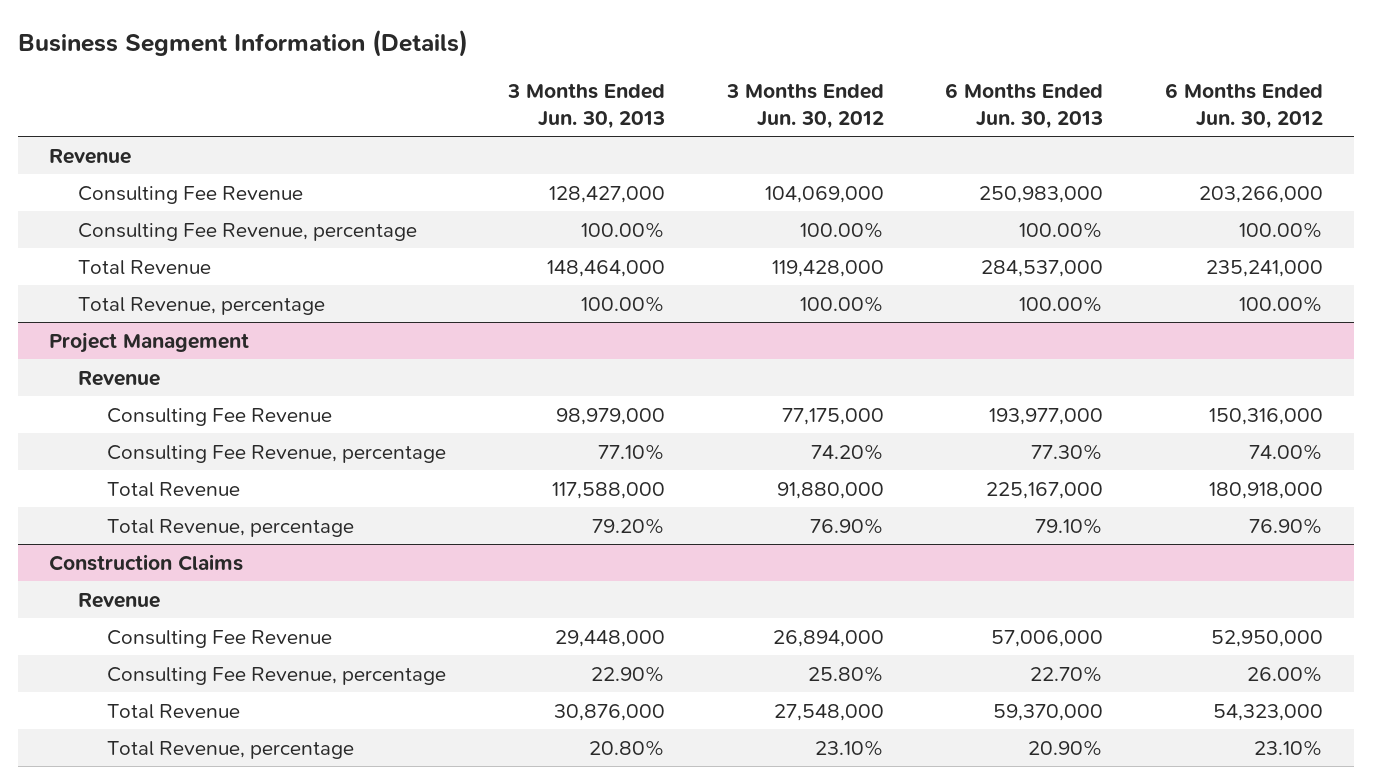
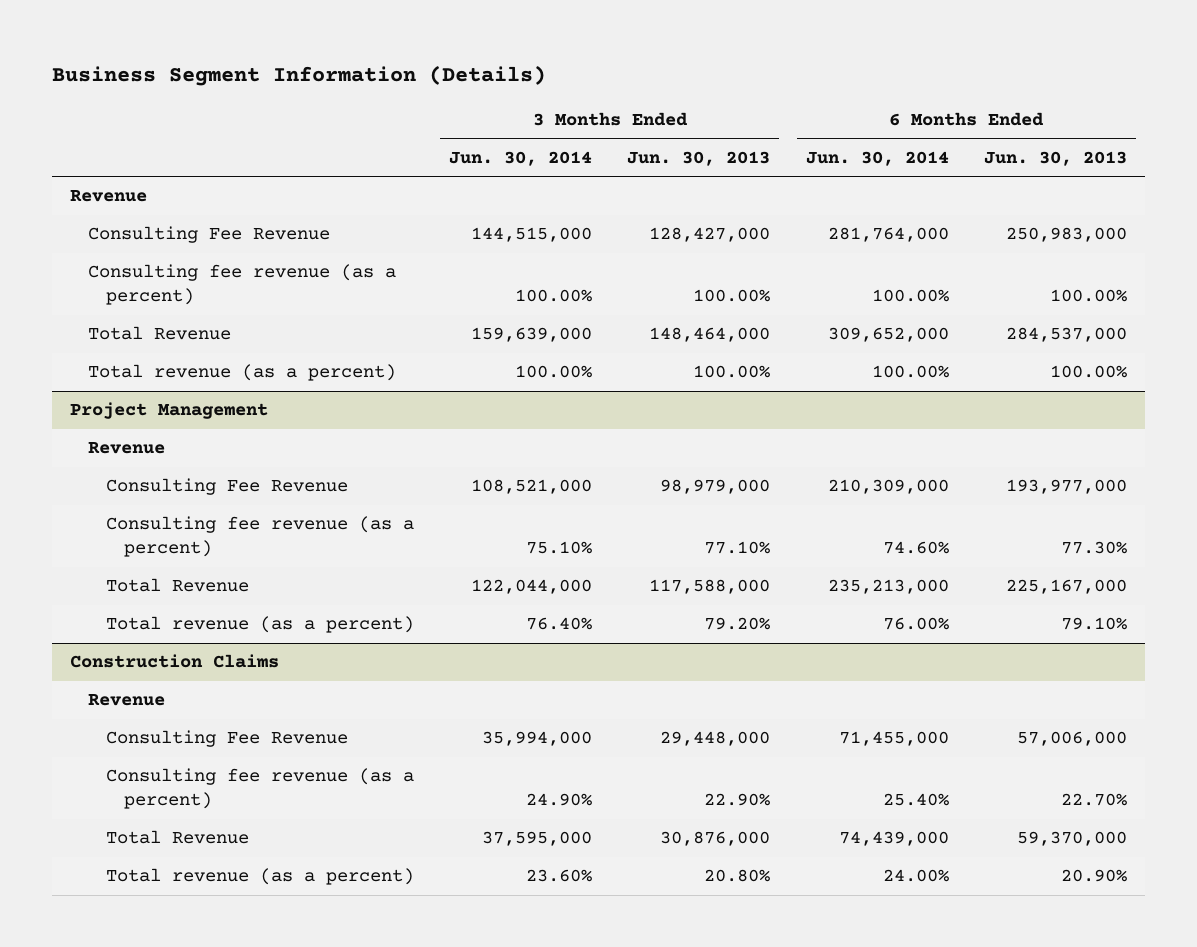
[725,83,884,130] 3 Months Ended Jun. 30, 2012 -> none
[1165,83,1324,130] 6 Months Ended Jun. 30, 2012 -> none
none -> [448,150,592,166] Jun. 30, 2014
none -> [805,150,949,166] Jun. 30, 2014
[78,222,418,241] Consulting Fee Revenue, percentage -> [87,264,396,306] Consulting fee revenue (as a percent)
[78,296,326,315] Total Revenue, percentage -> [87,364,396,382] Total revenue (as a percent)
[106,444,446,463] Consulting Fee Revenue, percentage -> [105,516,414,558] Consulting fee revenue (as a percent)
[106,518,354,537] Total Revenue, percentage -> [105,616,414,634] Total revenue (as a percent)
[106,666,446,685] Consulting Fee Revenue, percentage -> [105,768,414,810] Consulting fee revenue (as a percent)
[106,740,354,759] Total Revenue, percentage -> [105,868,414,886] Total revenue (as a percent)

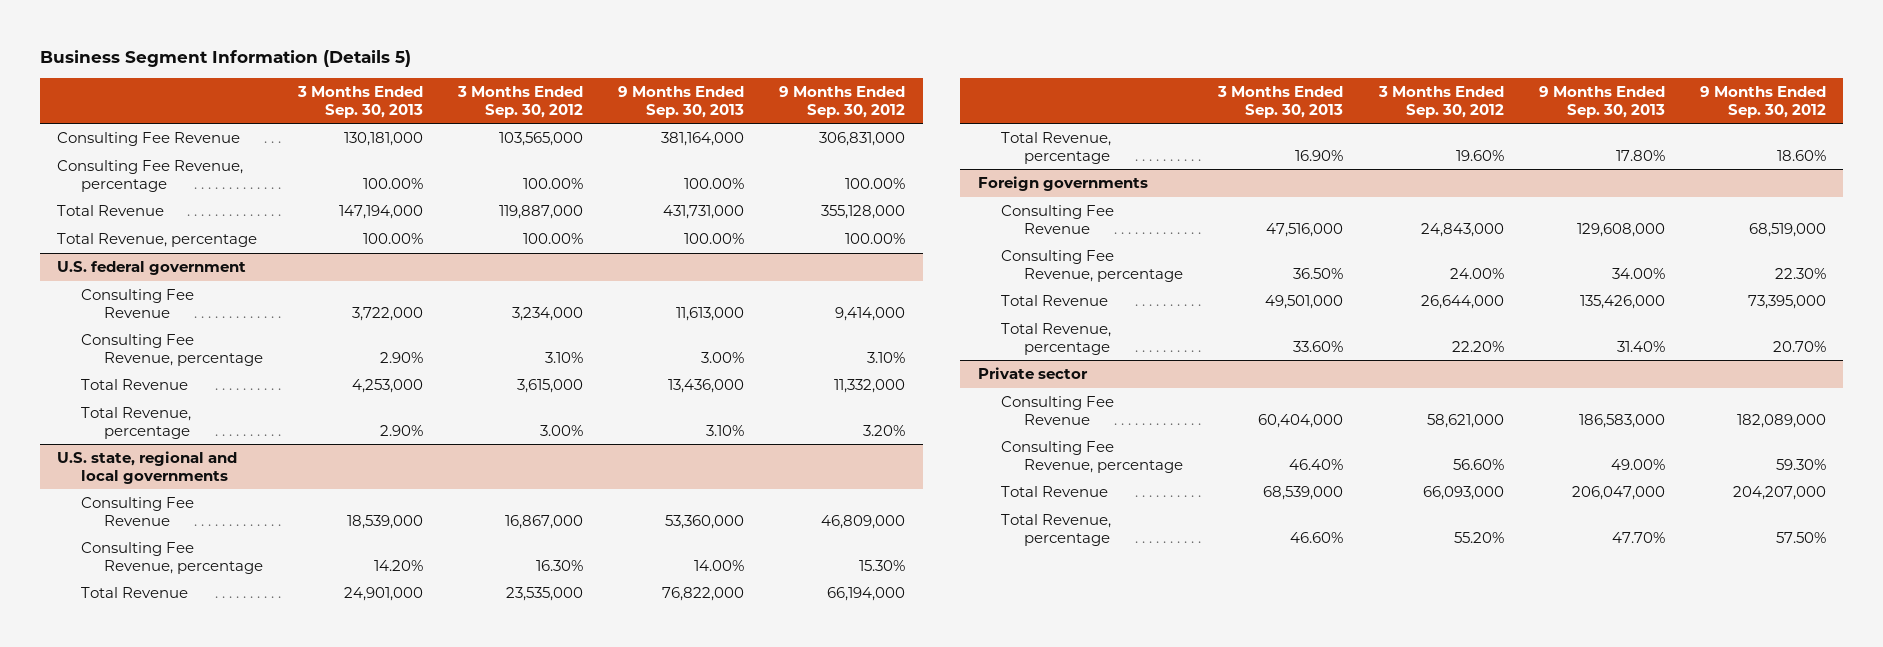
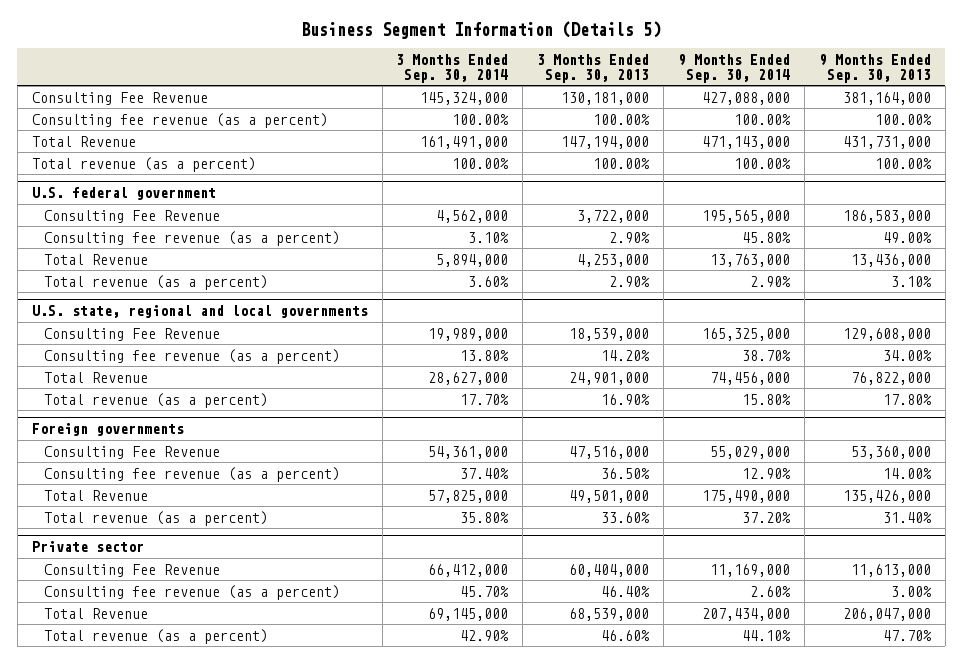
[457,86,584,118] 3 Months Ended Sep. 30, 2012 -> none
[779,86,906,118] 9 Months Ended Sep. 30, 2012 -> none
none -> [396,53,509,83] 3 Months Ended Sep. 30, 2014
none -> [678,53,791,83] 9 Months Ended Sep. 30, 2014
[57,160,244,192] Consulting Fee Revenue, percentage -> [31,112,328,128] Consulting fee revenue (as a percent)
[57,233,258,248] Total Revenue, percentage -> [31,156,256,172] Total revenue (as a percent)
[676,306,745,321] 11,613,000 -> [842,209,931,223] 186,583,000
[80,334,263,366] Consulting Fee Revenue, percentage -> [43,230,340,246] Consulting fee revenue (as a percent)
[701,351,745,363] 3.00% -> [882,231,932,243] 49.00%
[80,407,191,439] Total Revenue, percentage -> [43,274,268,290] Total revenue (as a percent)
[665,514,745,529] 53,360,000 -> [842,327,931,341] 129,608,000
[80,542,263,574] Consulting Fee Revenue, percentage -> [43,348,340,364] Consulting fee revenue (as a percent)
[694,559,745,571] 14.00% -> [882,349,932,361] 34.00%
[1001,132,1112,164] Total Revenue, percentage -> [43,392,268,408] Total revenue (as a percent)
[1576,222,1665,237] 129,608,000 -> [850,445,931,459] 53,360,000
[1001,250,1184,282] Consulting Fee Revenue, percentage -> [43,466,340,482] Consulting fee revenue (as a percent)
[1611,267,1665,279] 34.00% -> [882,467,932,479] 14.00%
[1001,323,1112,355] Total Revenue, percentage -> [43,510,268,526] Total revenue (as a percent)
[1578,413,1665,428] 186,583,000 -> [850,563,931,577] 11,613,000
[1001,441,1184,473] Consulting Fee Revenue, percentage -> [43,584,340,600] Consulting fee revenue (as a percent)
[1610,458,1665,470] 49.00% -> [890,585,932,597] 3.00%
[1001,514,1112,546] Total Revenue, percentage -> [43,628,268,644] Total revenue (as a percent)

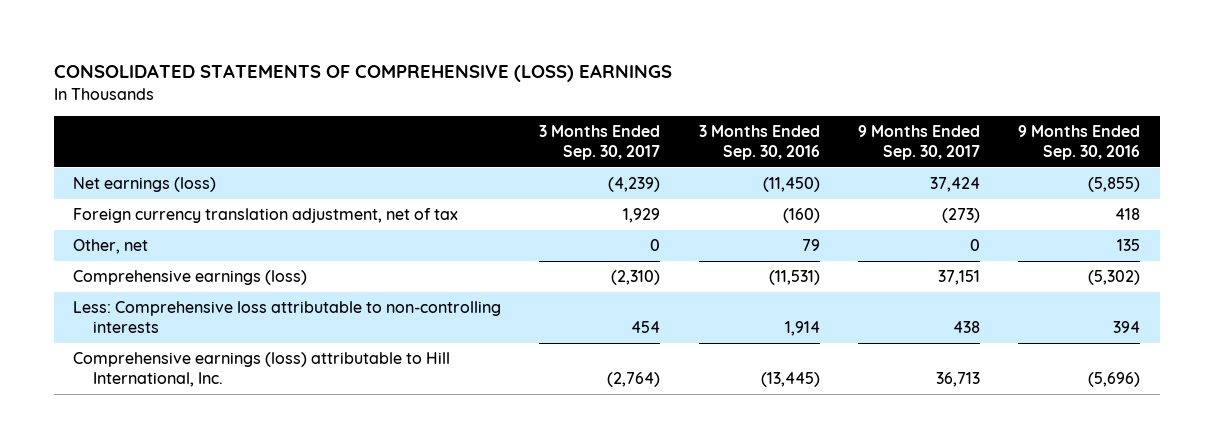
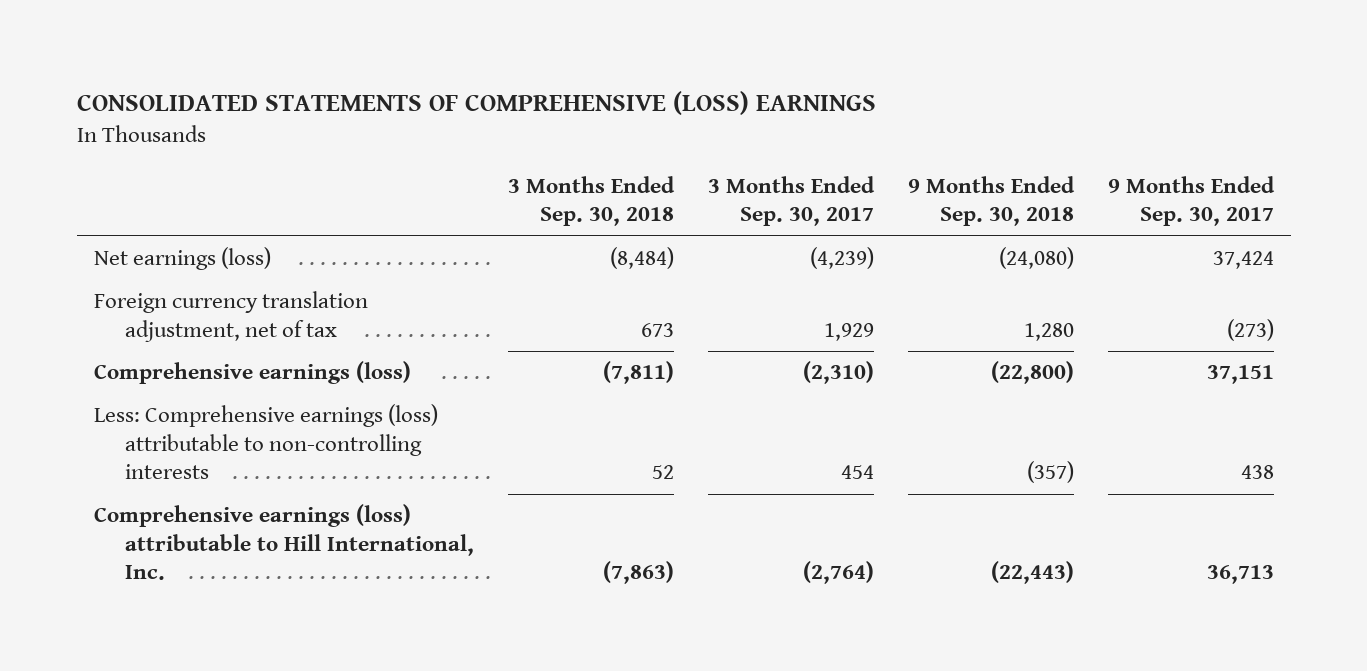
[698,124,820,160] 3 Months Ended Sep. 30, 2016 -> none
[1018,124,1141,160] 9 Months Ended Sep. 30, 2016 -> none
none -> [508,175,676,226] 3 Months Ended Sep. 30, 2018
none -> [907,175,1075,226] 9 Months Ended Sep. 30, 2018
[72,238,148,254] Other, net -> none
[72,300,501,334] Less: Comprehensive loss attributable to non-controlling interests -> [93,404,438,480] Less: Comprehensive earnings (loss) attributable to non-controlling interests

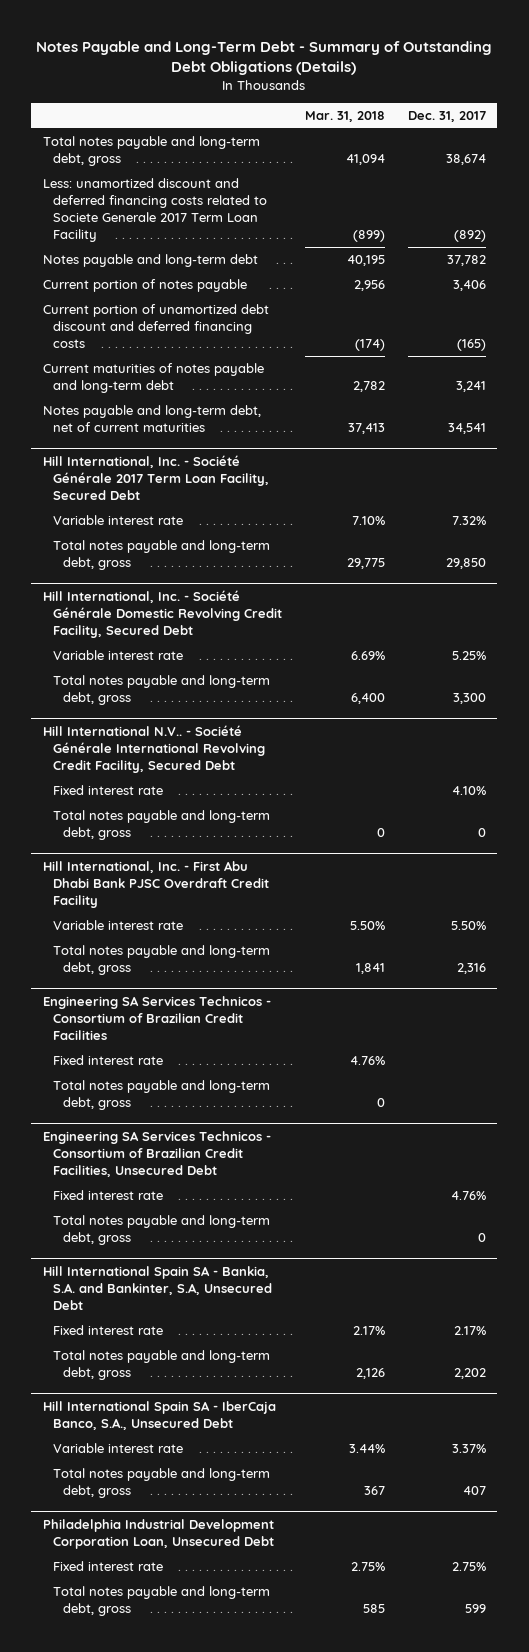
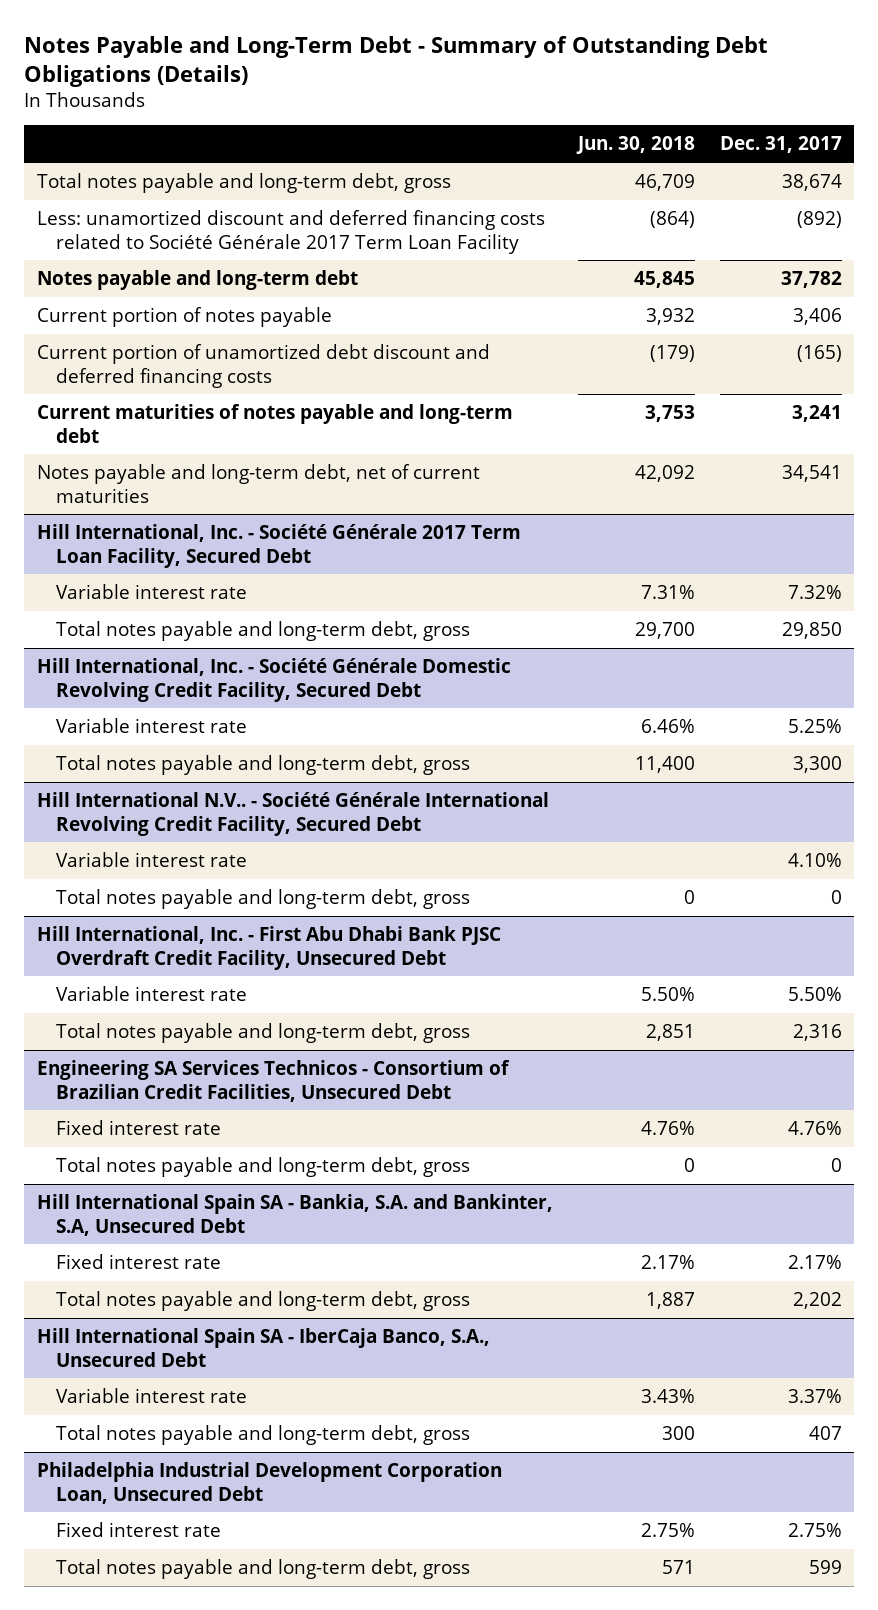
[304,110,385,122] Mar. 31, 2018 -> none
none -> [575,136,695,155] Jun. 30, 2018
[42,178,267,243] Less: unamortized discount and deferred financing costs related to Societe Generale 2017 Term Loan Facility -> [36,209,545,254] Less: unamortized discount and deferred financing costs related to Société Générale 2017 Term Loan Facility
[52,785,163,796] Fixed interest rate -> [55,851,247,867] Variable interest rate
[42,860,269,908] Hill International, Inc. - First Abu Dhabi Bank PJSC Overdraft Credit Facility -> [36,925,501,970] Hill International, Inc. - First Abu Dhabi Bank PJSC Overdraft Credit Facility, Unsecured Debt
[42,995,271,1040] Engineering SA Services Technicos - Consortium of Brazilian Credit Facilities -> none
[52,1055,163,1066] Fixed interest rate -> none
[52,1080,270,1111] Total notes payable and long-term debt, gross -> none

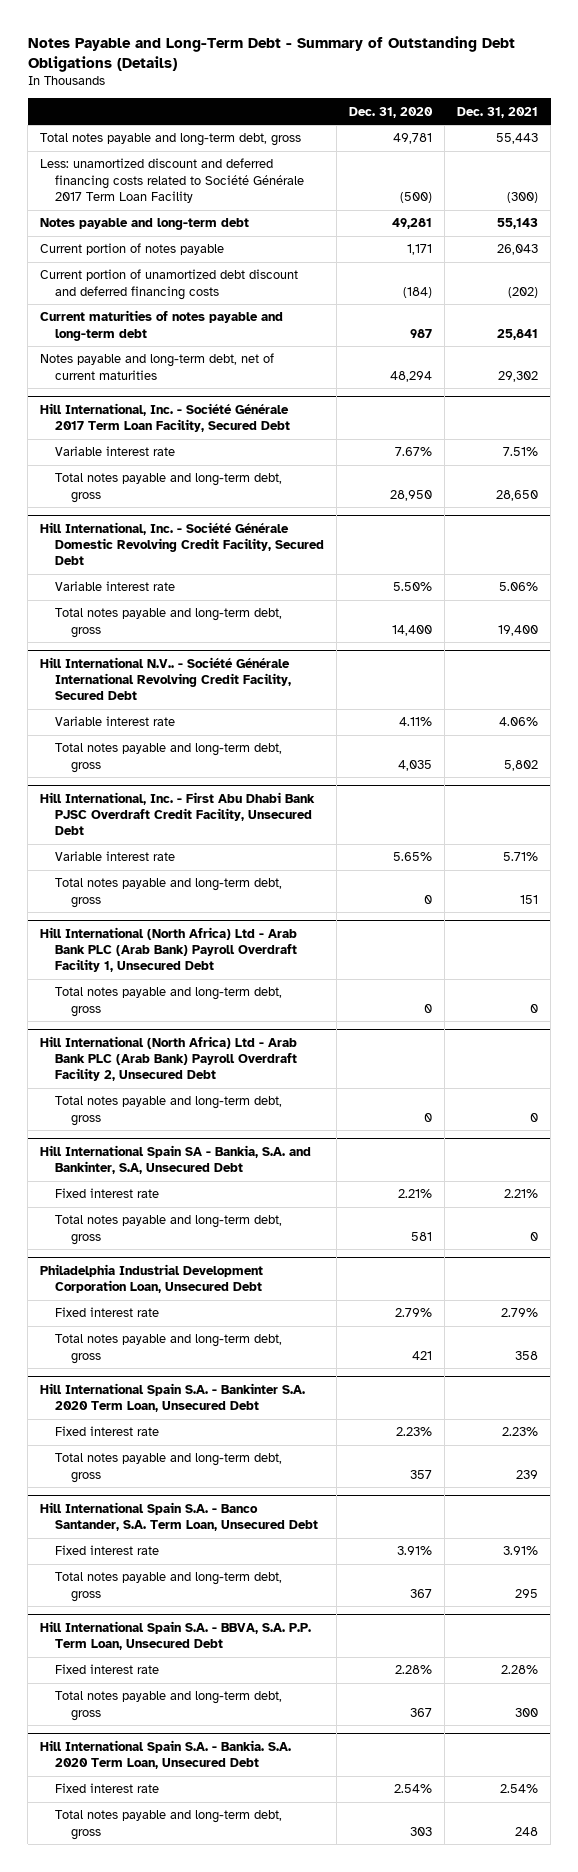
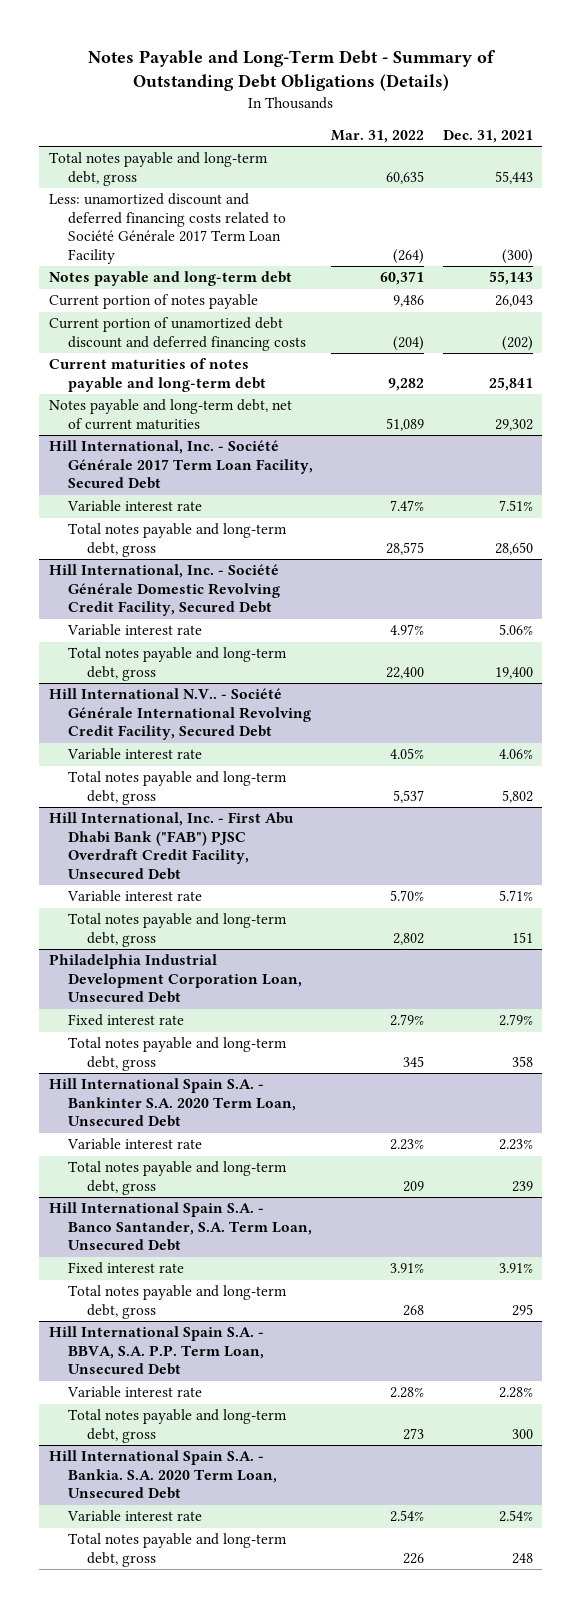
[349,106,434,118] Dec. 31, 2020 -> none
none -> [331,130,425,144] Mar. 31, 2022
[40,791,316,836] Hill International, Inc. - First Abu Dhabi Bank PJSC Overdraft Credit Facility, Unsecured Debt -> [48,812,293,880] Hill International, Inc. - First Abu Dhabi Bank ("FAB") PJSC Overdraft Credit Facility, Unsecured Debt
[40,926,298,973] Hill International (North Africa) Ltd - Arab Bank PLC (Arab Bank) Payroll Overdraft Facility 1, Unsecured Debt -> none
[55,987,283,1017] Total notes payable and long-term debt, gross -> none
[40,1035,298,1082] Hill International (North Africa) Ltd - Arab Bank PLC (Arab Bank) Payroll Overdraft Facility 2, Unsecured Debt -> none
[55,1096,283,1126] Total notes payable and long-term debt, gross -> none
[40,1144,312,1174] Hill International Spain SA - Bankia, S.A. and Bankinter, S.A, Unsecured Debt -> none
[55,1188,160,1199] Fixed interest rate -> none
[55,1215,283,1245] Total notes payable and long-term debt, gross -> none
[55,1426,160,1437] Fixed interest rate -> [66,1138,202,1151] Variable interest rate
[55,1664,160,1675] Fixed interest rate -> [66,1386,202,1399] Variable interest rate
[55,1783,160,1794] Fixed interest rate -> [66,1510,202,1523] Variable interest rate

